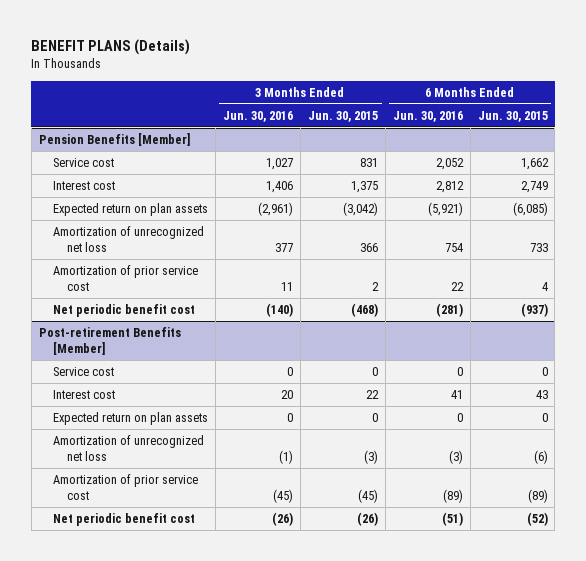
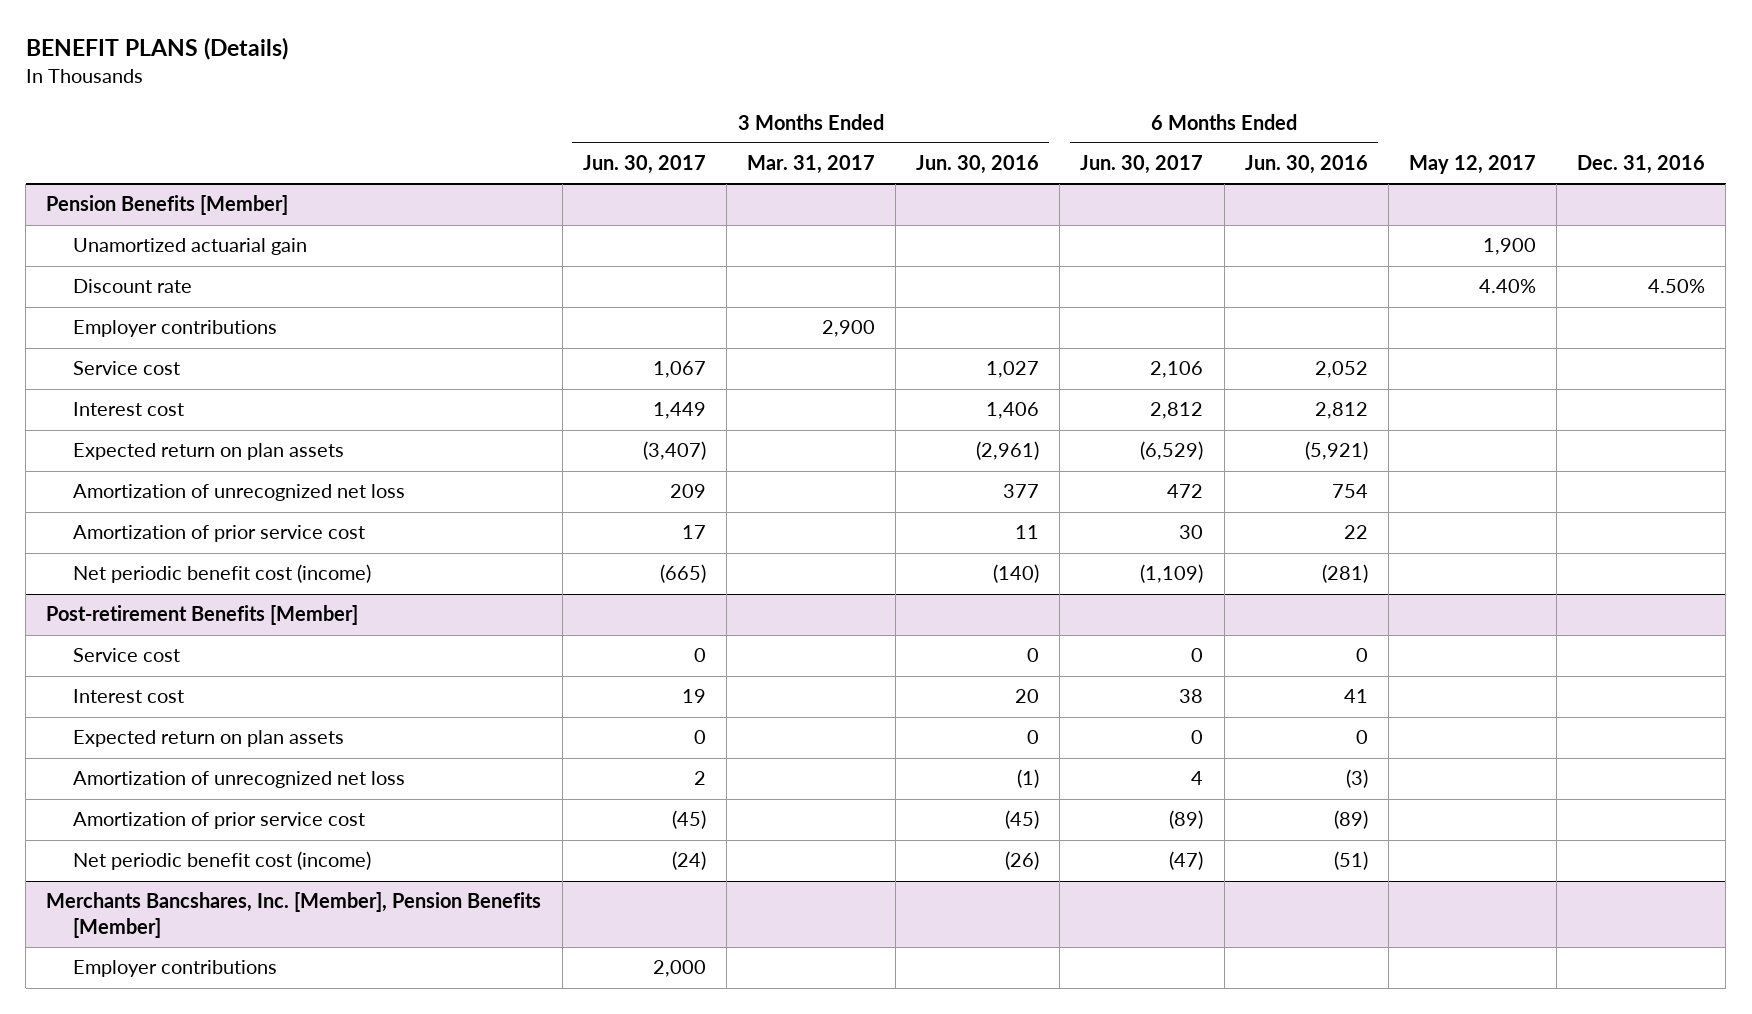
[307,110,378,122] Jun. 30, 2015 -> none
[477,110,548,122] Jun. 30, 2015 -> none
none -> [582,155,706,175] Jun. 30, 2017
none -> [746,155,875,175] Mar. 31, 2017
none -> [1080,155,1204,175] Jun. 30, 2017
none -> [1408,155,1536,175] May 12, 2017
none -> [1577,155,1706,175] Dec. 31, 2016
none -> [73,238,308,256] Unamortized actuarial gain
none -> [73,279,193,294] Discount rate
none -> [73,320,278,338] Employer contributions
[53,304,196,318] Net periodic benefit cost -> [73,564,372,584] Net periodic benefit cost (income)
[53,513,196,527] Net periodic benefit cost -> [73,851,372,871] Net periodic benefit cost (income)
none -> [46,892,542,938] Merchants Bancshares, Inc. [Member], Pension Benefits [Member]
none -> [73,960,278,978] Employer contributions

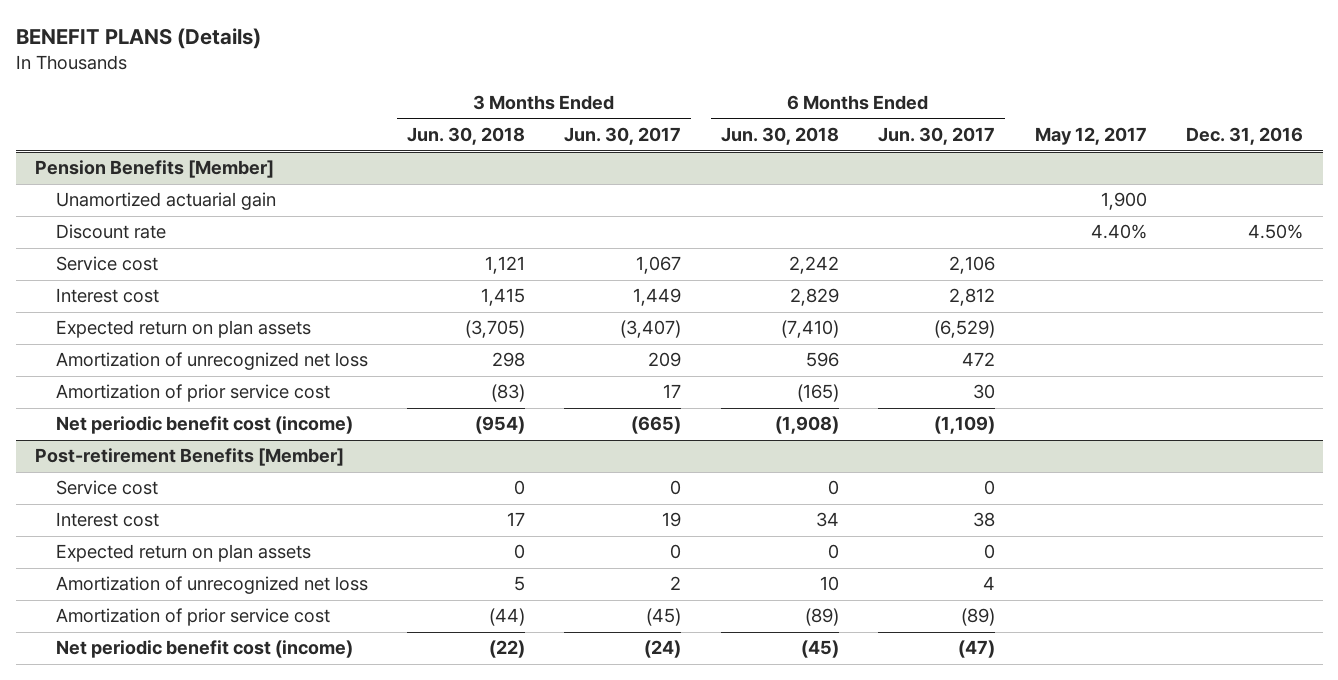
[746,155,875,175] Mar. 31, 2017 -> none
[916,155,1040,175] Jun. 30, 2016 -> none
[1244,155,1368,175] Jun. 30, 2016 -> none
none -> [407,127,526,146] Jun. 30, 2018
none -> [720,127,839,146] Jun. 30, 2018
[73,320,278,338] Employer contributions -> none
[46,892,542,938] Merchants Bancshares, Inc. [Member], Pension Benefits [Member] -> none
[73,960,278,978] Employer contributions -> none

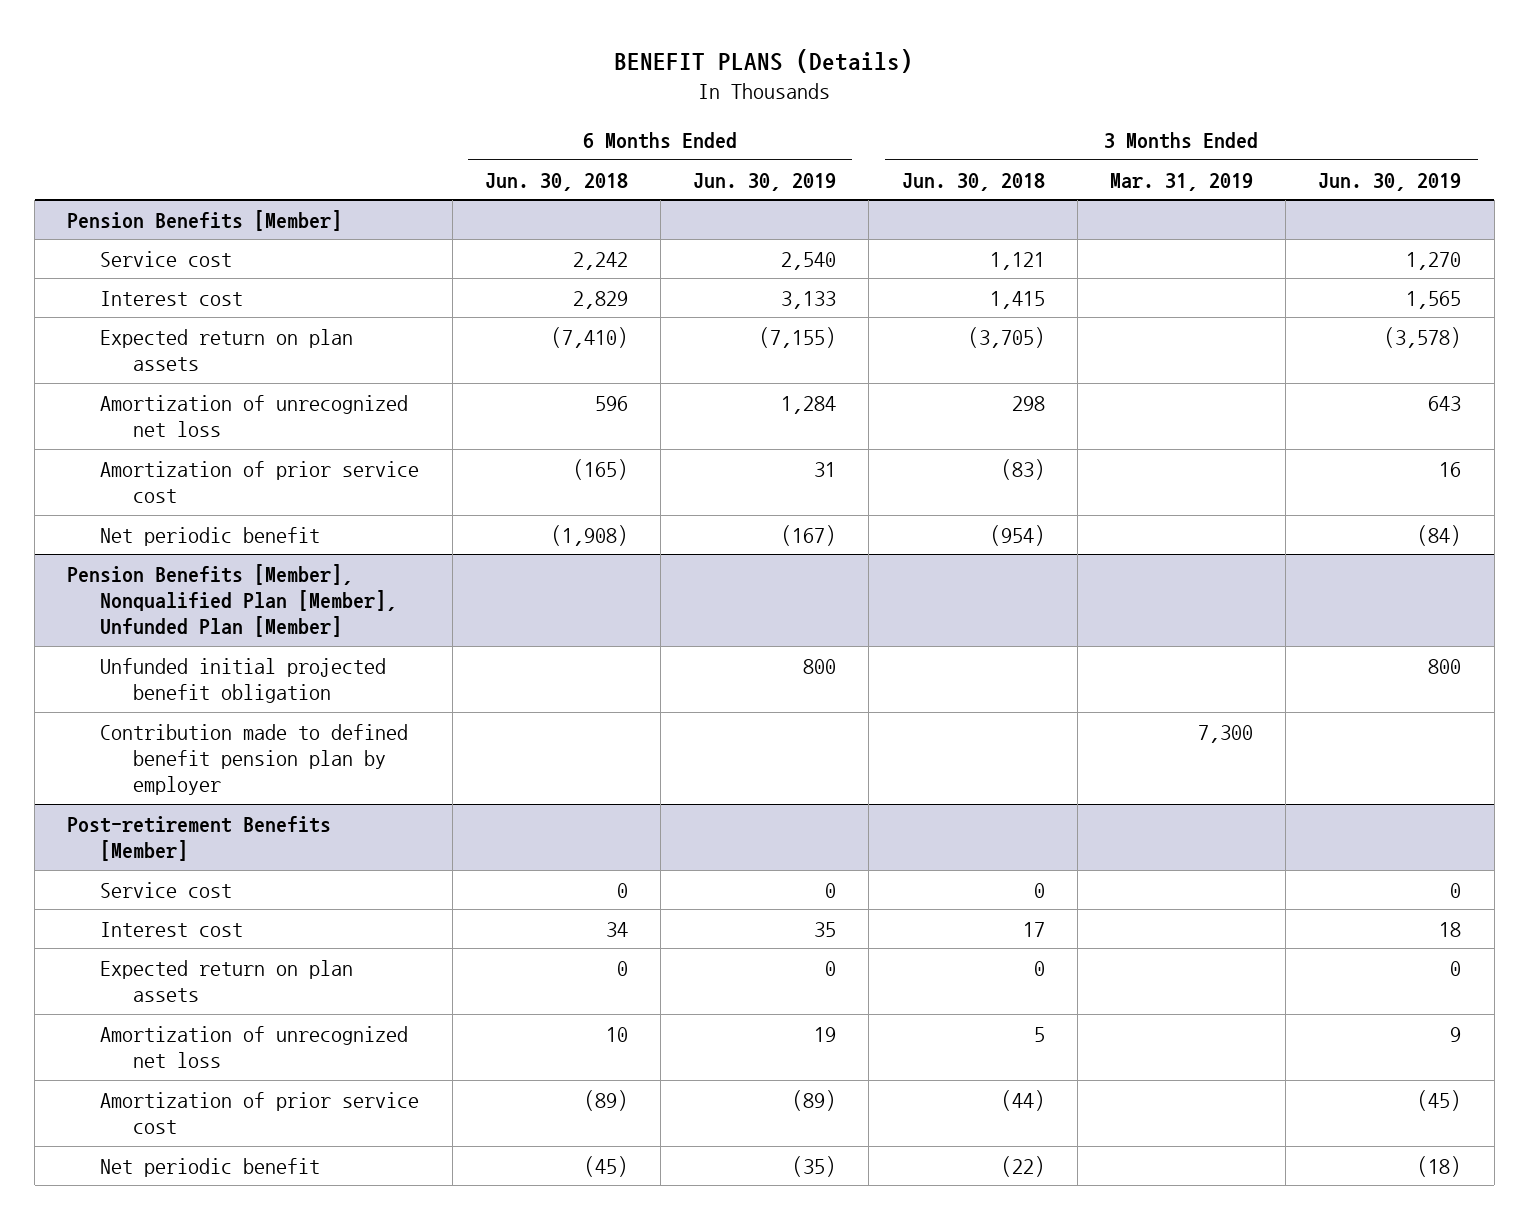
[564,127,682,146] Jun. 30, 2017 -> none
[878,127,996,146] Jun. 30, 2017 -> none
[1034,127,1147,146] May 12, 2017 -> none
[1185,127,1303,146] Dec. 31, 2016 -> none
none -> [693,172,837,191] Jun. 30, 2019
none -> [1109,172,1253,191] Mar. 31, 2019
none -> [1318,172,1462,191] Jun. 30, 2019
[55,192,276,211] Unamortized actuarial gain -> none
[55,224,166,240] Discount rate -> none
[55,416,353,435] Net periodic benefit cost (income) -> [100,526,321,546] Net periodic benefit
none -> [67,563,398,637] Pension Benefits [Member], Nonqualified Plan [Member], Unfunded Plan [Member]
none -> [100,657,387,703] Unfunded initial projected benefit obligation
none -> [100,723,409,795] Contribution made to defined benefit pension plan by employer
[55,640,353,659] Net periodic benefit cost (income) -> [100,1157,321,1177] Net periodic benefit

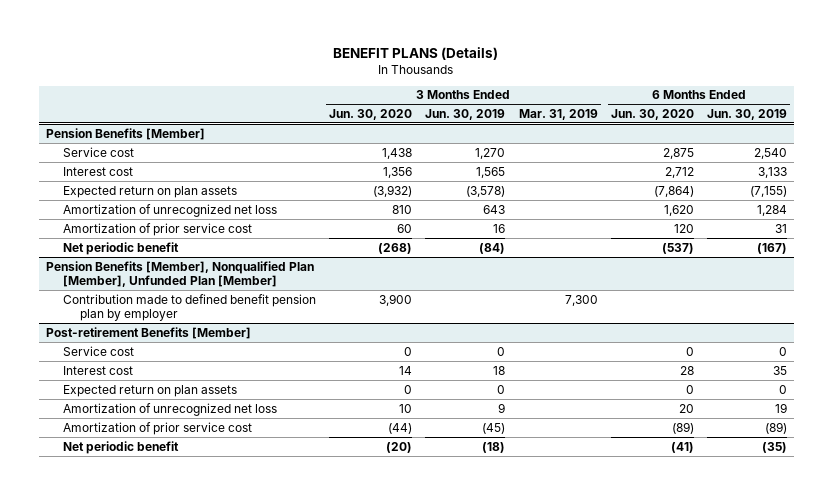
[484,172,628,191] Jun. 30, 2018 -> none
[901,172,1045,191] Jun. 30, 2018 -> none
none -> [329,108,413,120] Jun. 30, 2020
none -> [610,108,694,120] Jun. 30, 2020
[100,657,387,703] Unfunded initial projected benefit obligation -> none

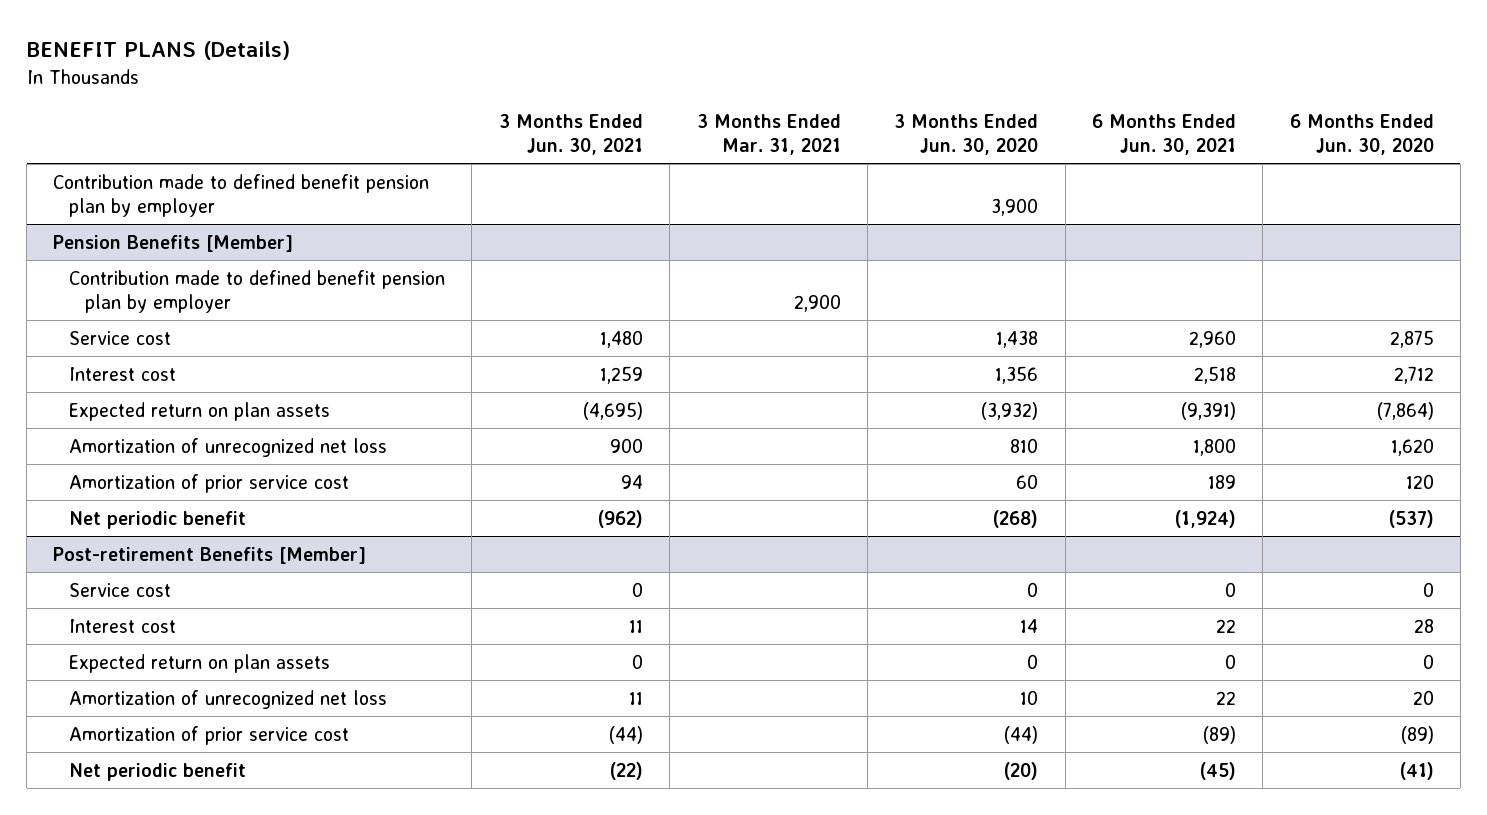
[425,108,506,120] Jun. 30, 2019 -> none
[518,108,598,120] Mar. 31, 2019 -> none
[707,108,788,120] Jun. 30, 2019 -> none
none -> [498,114,643,155] 3 Months Ended Jun. 30, 2021
none -> [696,114,841,155] 3 Months Ended Mar. 31, 2021
none -> [1091,114,1236,155] 6 Months Ended Jun. 30, 2021
none -> [53,173,430,217] Contribution made to defined benefit pension plan by employer
none -> [69,269,446,313] Contribution made to defined benefit pension plan by employer
[45,260,314,287] Pension Benefits [Member], Nonqualified Plan [Member], Unfunded Plan [Member] -> none
[62,293,316,321] Contribution made to defined benefit pension plan by employer -> none

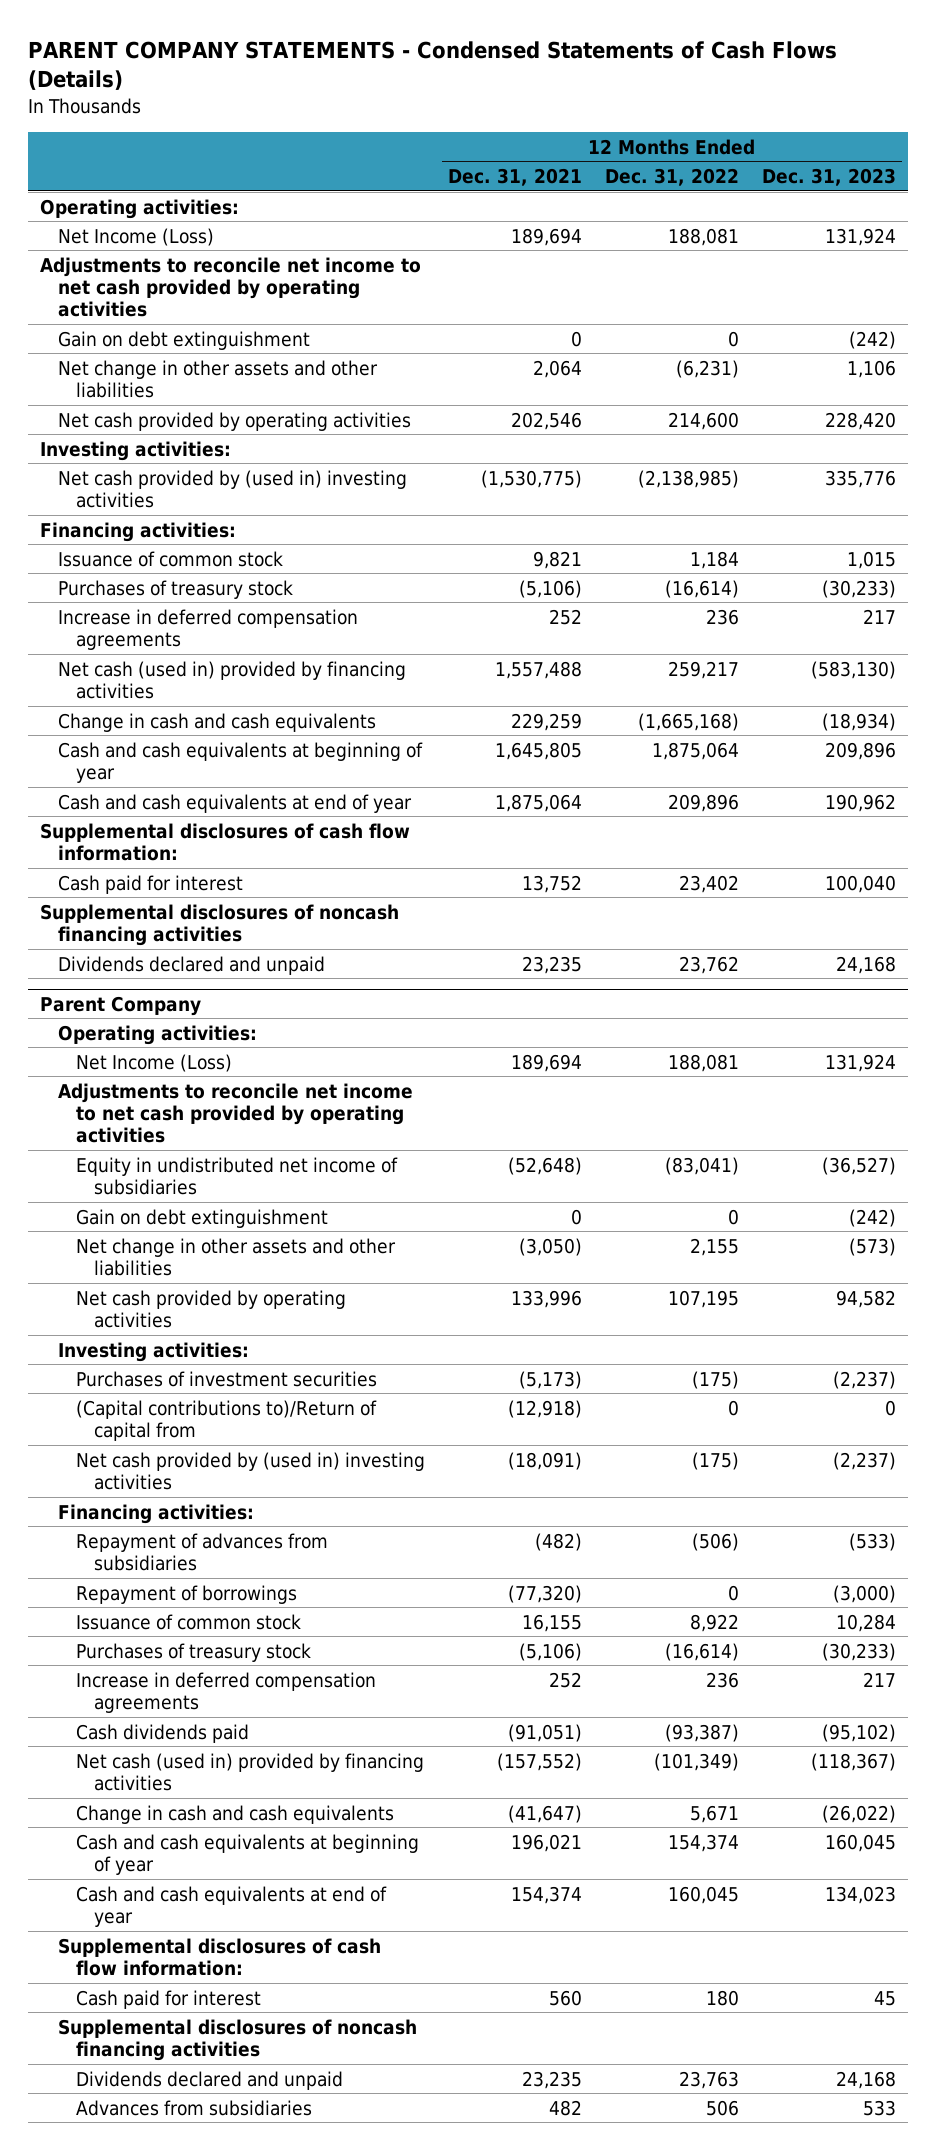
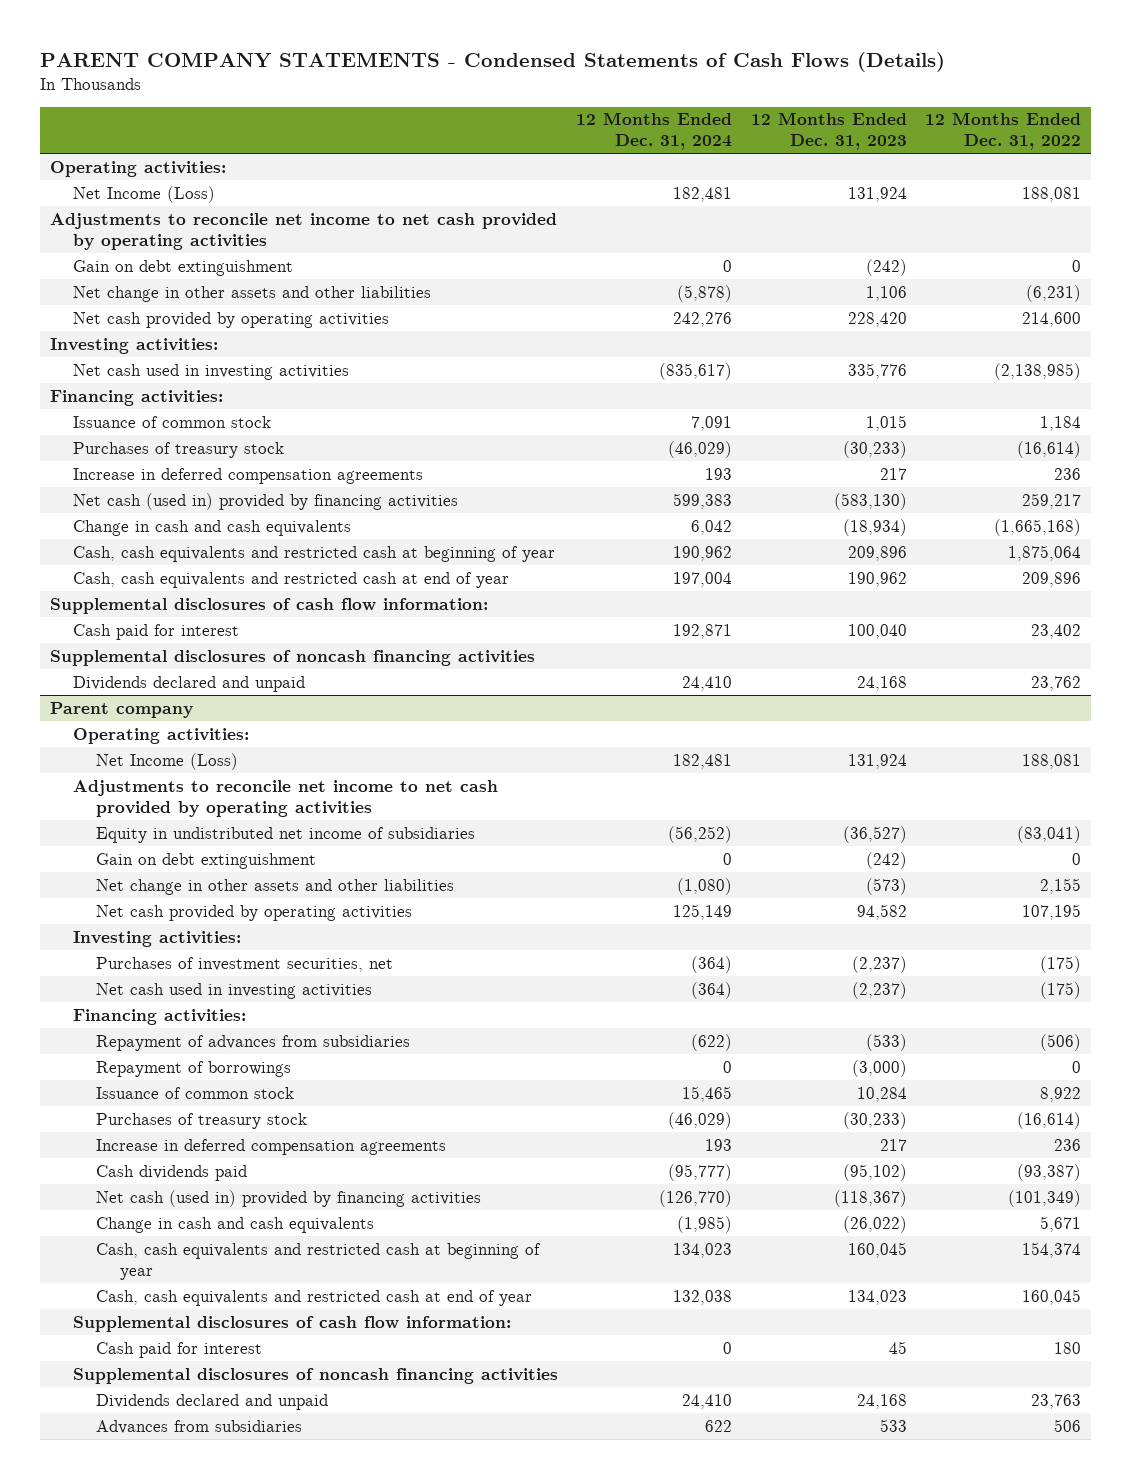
[448,167,583,186] Dec. 31, 2021 -> none
none -> [576,112,733,151] 12 Months Ended Dec. 31, 2024
[57,469,407,508] Net cash provided by (used in) investing activities -> [72,363,349,380] Net cash used in investing activities
[57,741,423,783] Cash and cash equivalents at beginning of year -> [72,545,555,562] Cash, cash equivalents and restricted cash at beginning of year
[57,793,412,813] Cash and cash equivalents at end of year -> [72,571,509,588] Cash, cash equivalents and restricted cash at end of year
[39,995,201,1016] Parent Company -> [49,701,193,718] Parent company
[76,1399,378,1441] (Capital contributions to)/Return of capital from -> none
[76,1370,378,1387] Purchases of investment securities -> [96,956,394,972] Purchases of investment securities, net
[76,1451,426,1490] Net cash provided by (used in) investing activities -> [96,982,373,999] Net cash used in investing activities
[76,1833,420,1875] Cash and cash equivalents at beginning of year -> [96,1242,542,1280] Cash, cash equivalents and restricted cash at beginning of year
[76,1885,388,1927] Cash and cash equivalents at end of year -> [96,1289,533,1306] Cash, cash equivalents and restricted cash at end of year

